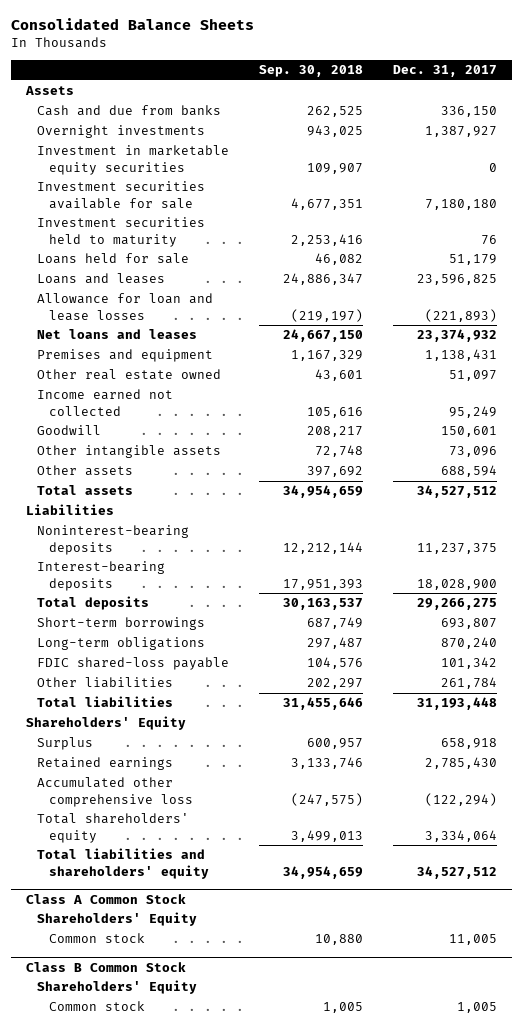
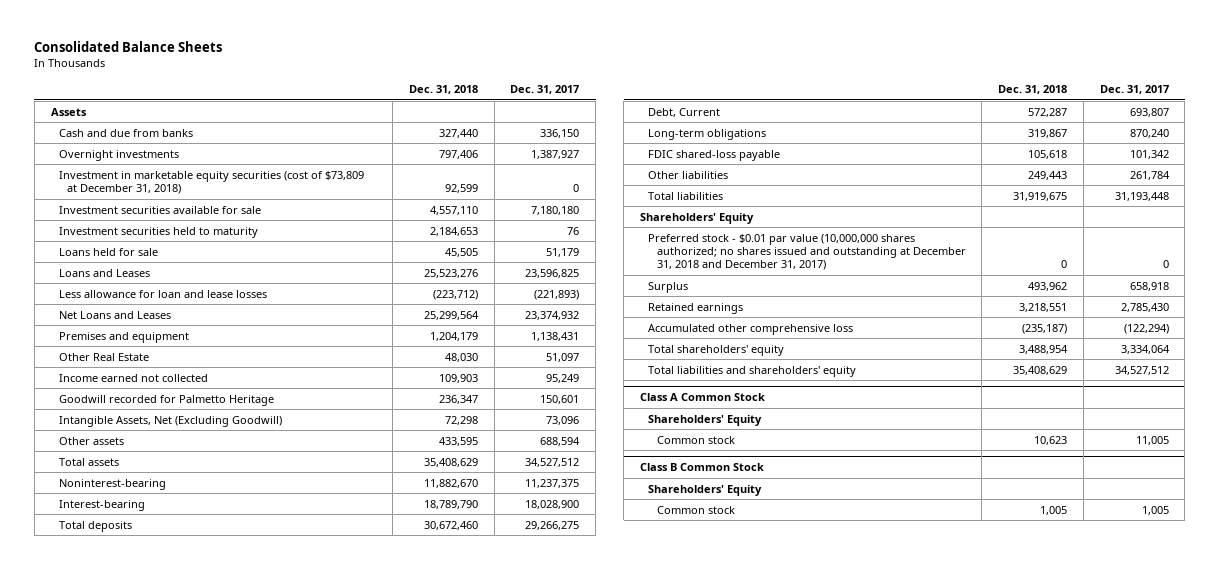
[259,65,364,78] Sep. 30, 2018 -> none
none -> [408,85,478,95] Dec. 31, 2018
[37,145,230,175] Investment in marketable equity securities -> [59,170,365,194] Investment in marketable equity securities (cost of $73,809 at December 31, 2018)
[37,273,166,285] Loans and leases -> [59,268,151,277] Loans and Leases
[37,293,214,321] Allowance for loan and lease losses -> [59,289,268,298] Less allowance for loan and lease losses
[37,329,198,340] Net loans and leases -> [59,310,172,319] Net Loans and Leases
[37,369,222,381] Other real estate owned -> [59,352,150,361] Other Real Estate
[37,425,102,436] Goodwill -> [59,394,275,406] Goodwill recorded for Palmetto Heritage
[37,445,222,459] Other intangible assets -> [59,415,283,427] Intangible Assets, Net (Excluding Goodwill)
[25,504,114,516] Liabilities -> none
[37,525,190,555] Noninterest-bearing deposits -> [59,478,167,490] Noninterest-bearing
[37,561,166,591] Interest-bearing deposits -> [59,499,146,511] Interest-bearing
[37,617,206,631] Short-term borrowings -> [648,107,721,117] Debt, Current
none -> [648,233,966,271] Preferred stock - $0.01 par value (10,000,000 shares authorized; no shares issued and outstanding at December 31, 2018 and December 31, 2017)

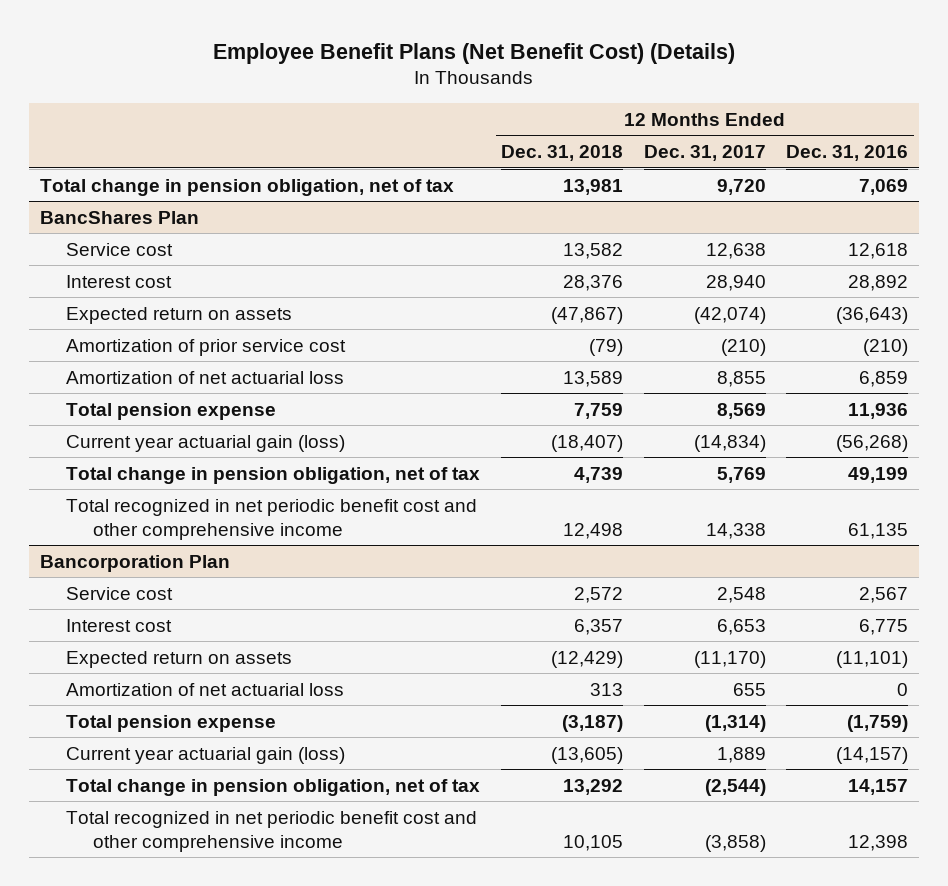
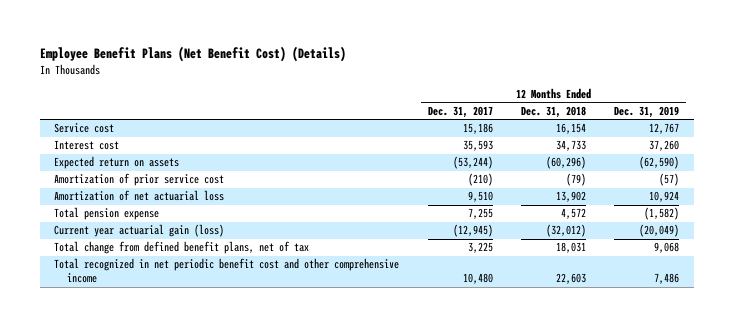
[786,144,909,161] Dec. 31, 2016 -> none
none -> [614,105,680,118] Dec. 31, 2019
[39,178,454,196] Total change in pension obligation, net of tax -> none
[39,210,199,224] BancShares Plan -> none
[562,242,623,259] 13,582 -> [556,123,587,135] 16,154
[705,242,766,259] 12,638 -> [462,123,493,135] 15,186
[562,274,623,291] 28,376 -> [556,140,587,152] 34,733
[705,274,766,291] 28,940 -> [462,140,493,152] 35,593
[550,306,623,324] (47,867) -> [546,156,587,170] (60,296)
[693,306,766,324] (42,074) -> [452,156,493,170] (53,244)
[66,466,481,484] Total change in pension obligation, net of tax -> none
[39,554,230,572] Bancorporation Plan -> none
[66,586,174,600] Service cost -> none
[66,618,173,632] Interest cost -> none
[66,650,293,668] Expected return on assets -> none
[66,682,345,696] Amortization of net actuarial loss -> none
[66,714,277,732] Total pension expense -> none
[66,746,346,764] Current year actuarial gain (loss) -> none
[66,778,481,796] Total change in pension obligation, net of tax -> none
[66,810,478,852] Total recognized in net periodic benefit cost and other comprehensive income -> none
[562,370,623,387] 13,589 -> [556,191,587,203] 13,902
[716,370,766,387] 8,855 -> [467,191,493,203] 9,510
[573,402,623,419] 7,759 -> [561,208,587,220] 4,572
[716,402,766,419] 8,569 -> [467,208,493,220] 7,255
[550,434,623,452] (18,407) -> [546,224,587,238] (32,012)
[693,434,766,452] (14,834) -> [452,224,493,238] (12,945)
none -> [54,241,310,255] Total change from defined benefit plans, net of tax
[562,522,623,539] 12,498 -> [556,273,587,285] 22,603
[705,522,766,539] 14,338 -> [462,273,493,285] 10,480

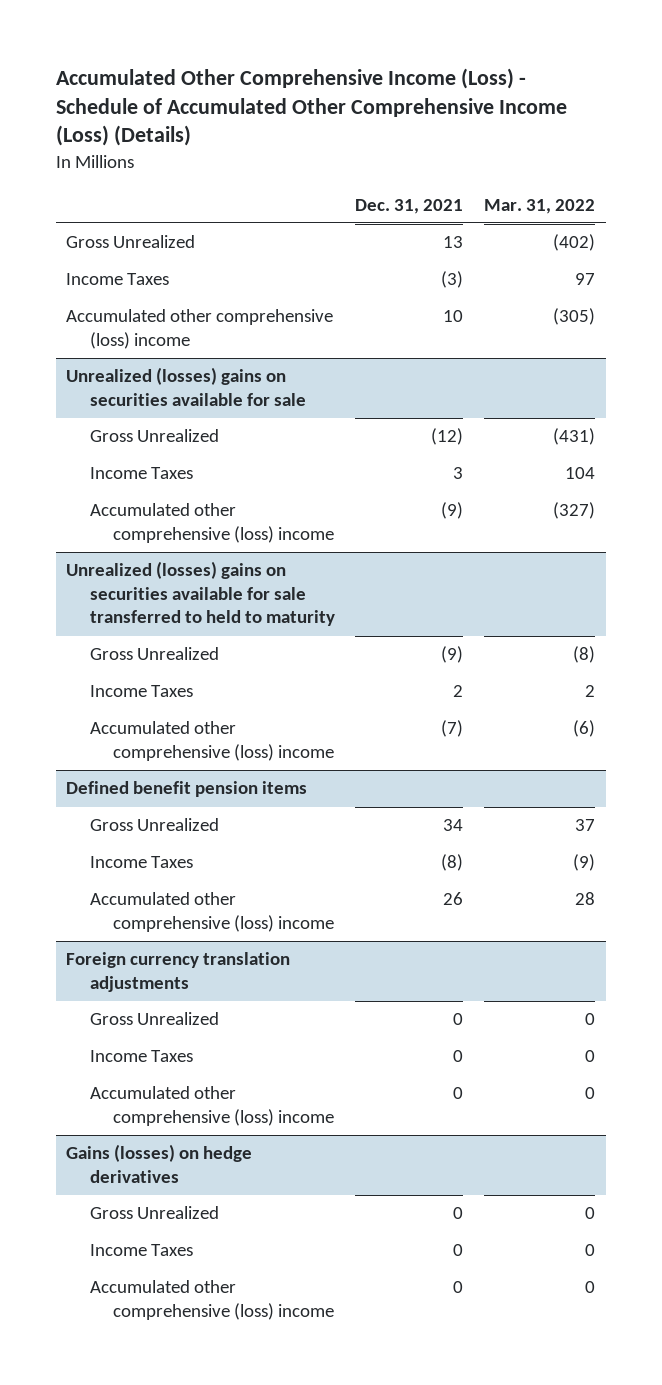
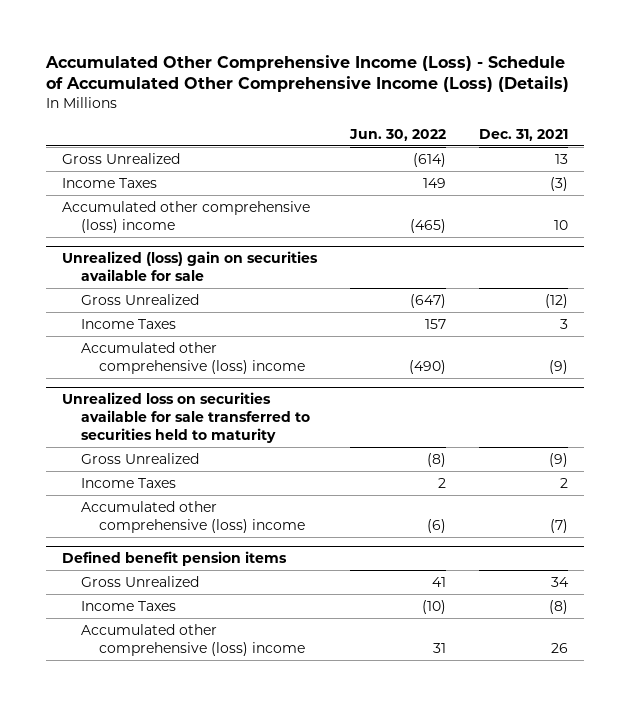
[484,198,596,214] Mar. 31, 2022 -> none
none -> [349,128,447,141] Jun. 30, 2022
[66,367,306,406] Unrealized (losses) gains on securities available for sale -> [62,250,319,281] Unrealized (loss) gain on securities available for sale
[66,561,335,627] Unrealized (losses) gains on securities available for sale transferred to held to maturity -> [62,391,310,443] Unrealized loss on securities available for sale transferred to securities held to maturity
[66,952,291,992] Foreign currency translation adjustments -> none
[89,1012,219,1026] Gross Unrealized -> none
[89,1050,193,1063] Income Taxes -> none
[89,1086,334,1126] Accumulated other comprehensive (loss) income -> none
[66,1144,253,1183] Gains (losses) on hedge derivatives -> none
[89,1206,219,1220] Gross Unrealized -> none
[89,1244,193,1257] Income Taxes -> none
[89,1280,334,1320] Accumulated other comprehensive (loss) income -> none

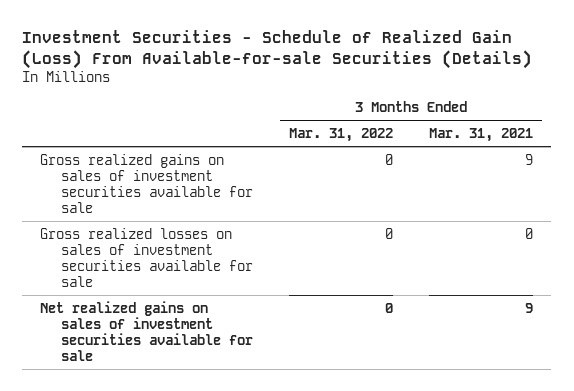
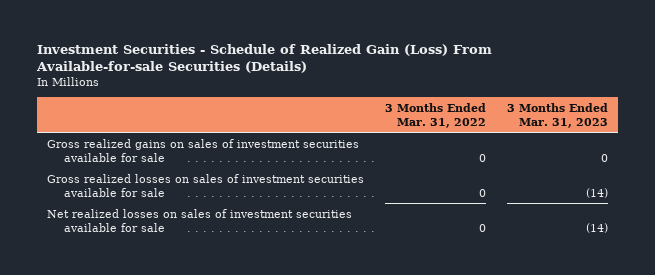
[429,128,534,143] Mar. 31, 2021 -> none
none -> [506,102,608,128] 3 Months Ended Mar. 31, 2023
[40,300,253,362] Net realized gains on sales of investment securities available for sale -> [47,208,353,232] Net realized losses on sales of investment securities available for sale

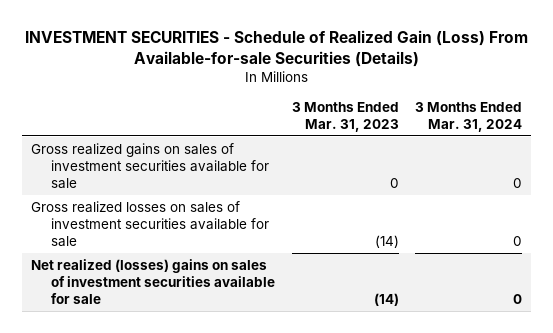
[35,43,492,74] Investment Securities - Schedule of Realized Gain (Loss) From Available-for-sale Securities (Details) -> [24,29,528,67] INVESTMENT SECURITIES - Schedule of Realized Gain (Loss) From Available-for-sale Securities (Details)
[384,102,486,128] 3 Months Ended Mar. 31, 2022 -> none
none -> [415,101,523,132] 3 Months Ended Mar. 31, 2024
[47,208,353,232] Net realized losses on sales of investment securities available for sale -> [30,258,275,304] Net realized (losses) gains on sales of investment securities available for sale

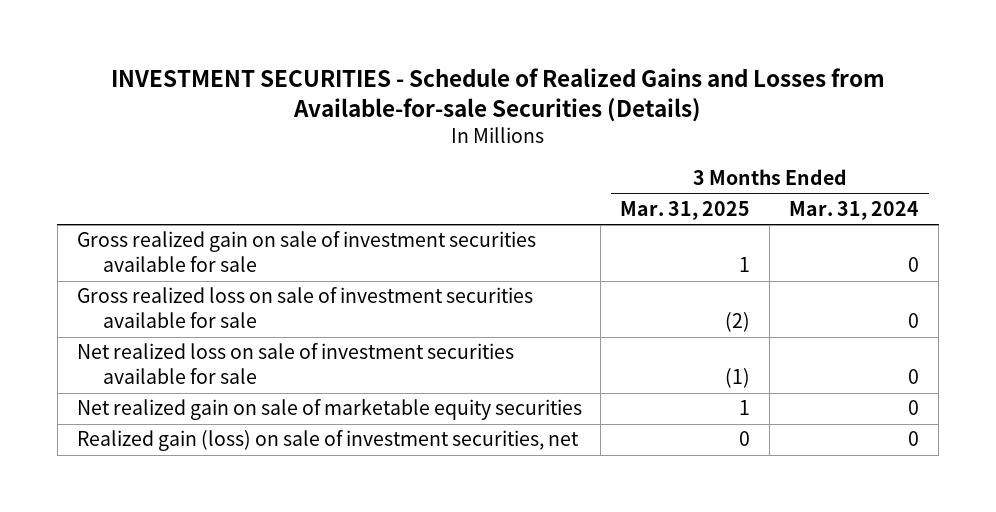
[24,29,528,67] INVESTMENT SECURITIES - Schedule of Realized Gain (Loss) From Available-for-sale Securities (Details) -> [110,68,885,123] INVESTMENT SECURITIES - Schedule of Realized Gains and Losses from Available-for-sale Securities (Details)
[291,101,399,132] 3 Months Ended Mar. 31, 2023 -> none
none -> [620,201,751,221] Mar. 31, 2025
[30,142,269,189] Gross realized gains on sales of investment securities available for sale -> [76,231,536,273] Gross realized gain on sale of investment securities available for sale
[30,200,269,247] Gross realized losses on sales of investment securities available for sale -> [76,287,533,329] Gross realized loss on sale of investment securities available for sale
[30,258,275,304] Net realized (losses) gains on sales of investment securities available for sale -> [76,343,514,385] Net realized loss on sale of investment securities available for sale
none -> [76,399,582,421] Net realized gain on sale of marketable equity securities
none -> [76,430,579,452] Realized gain (loss) on sale of investment securities, net

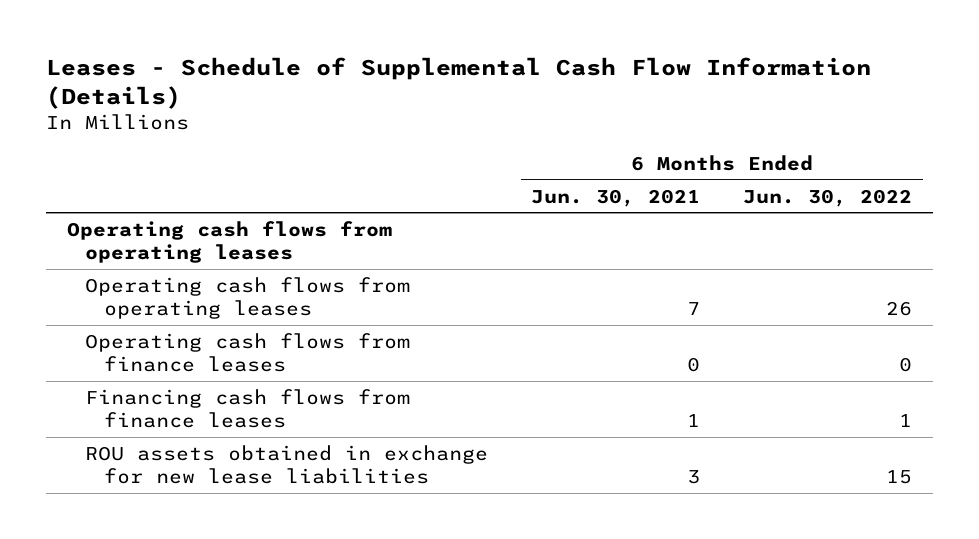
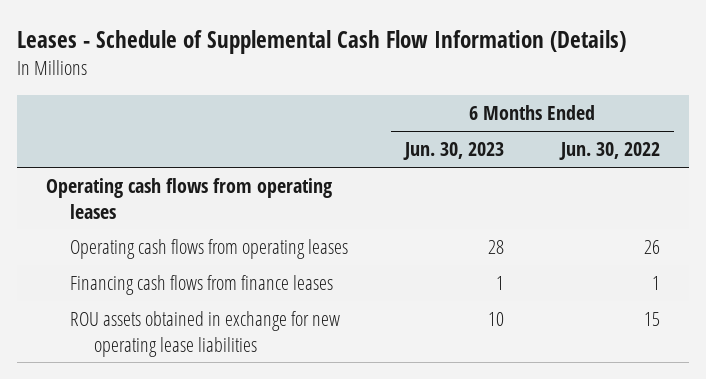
[531,188,701,207] Jun. 30, 2021 -> none
none -> [402,142,504,161] Jun. 30, 2023
[85,332,411,373] Operating cash flows from finance leases -> none
[85,444,489,485] ROU assets obtained in exchange for new lease liabilities -> [69,311,340,357] ROU assets obtained in exchange for new operating lease liabilities

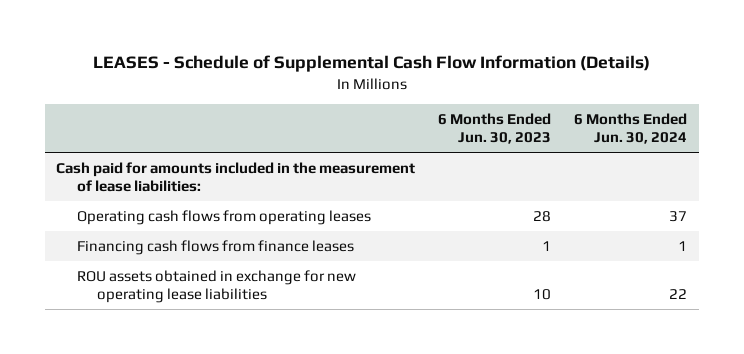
[17,30,627,55] Leases - Schedule of Supplemental Cash Flow Information (Details) -> [92,55,650,73] LEASES - Schedule of Supplemental Cash Flow Information (Details)
[559,142,661,161] Jun. 30, 2022 -> none
none -> [574,112,688,145] 6 Months Ended Jun. 30, 2024
[45,178,332,219] Operating cash flows from operating leases -> [56,161,416,193] Cash paid for amounts included in the measurement of lease liabilities:

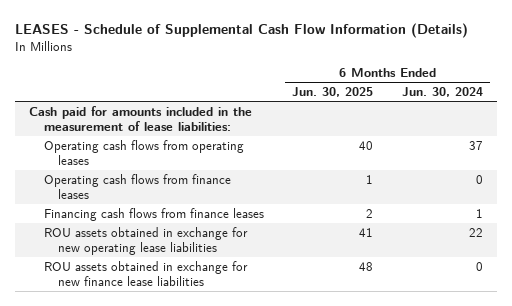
[438,112,552,145] 6 Months Ended Jun. 30, 2023 -> none
none -> [292,87,374,98] Jun. 30, 2025
none -> [43,173,231,200] Operating cash flows from finance leases
none -> [43,260,248,287] ROU assets obtained in exchange for new finance lease liabilities

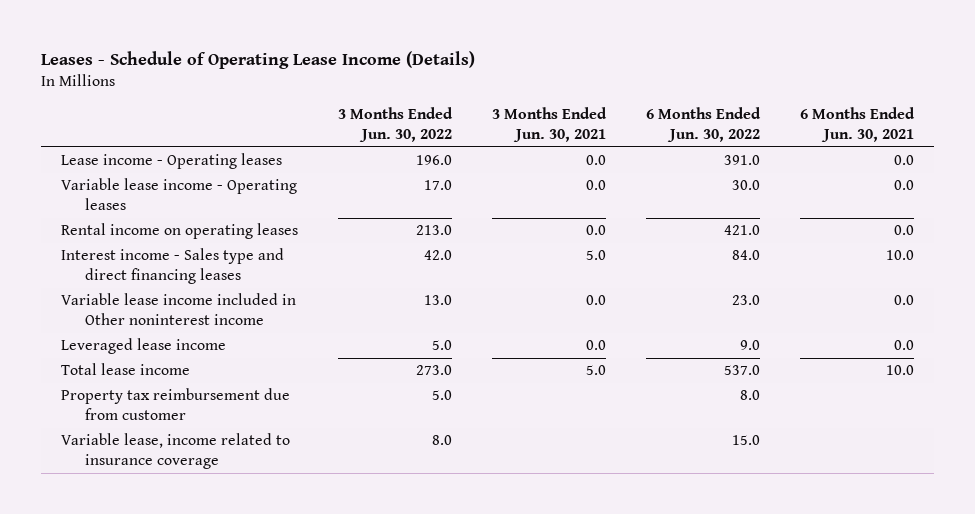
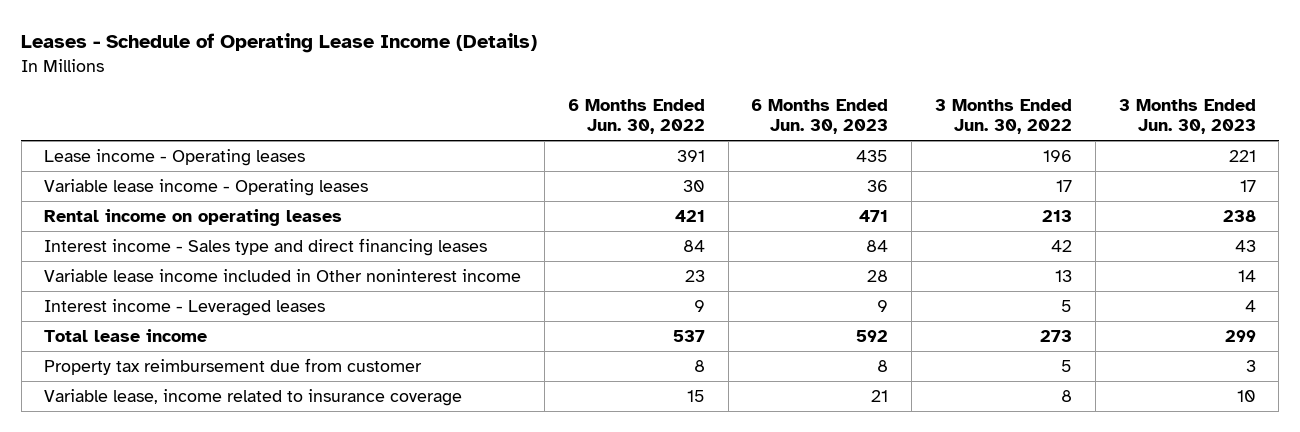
[491,107,607,142] 3 Months Ended Jun. 30, 2021 -> none
[800,107,916,142] 6 Months Ended Jun. 30, 2021 -> none
none -> [751,98,889,135] 6 Months Ended Jun. 30, 2023
none -> [1118,98,1256,135] 3 Months Ended Jun. 30, 2023
[415,155,452,166] 196.0 -> [1042,150,1072,163] 196
[723,155,760,166] 391.0 -> [676,150,705,163] 391
[423,180,452,191] 17.0 -> [1055,180,1072,193] 17
[731,180,760,191] 30.0 -> [682,180,705,193] 30
[415,225,452,236] 213.0 -> [1041,210,1072,223] 213
[723,225,760,236] 421.0 -> [674,210,705,223] 421
[423,250,452,261] 42.0 -> [1050,240,1072,253] 42
[731,250,760,261] 84.0 -> [682,240,705,253] 84
[423,295,452,306] 13.0 -> [1054,270,1072,283] 13
[731,295,760,306] 23.0 -> [684,270,705,283] 23
[60,338,226,355] Leveraged lease income -> [44,299,326,317] Interest income - Leveraged leases
[431,340,452,351] 5.0 -> [1060,300,1072,313] 5
[739,340,760,351] 9.0 -> [693,300,705,313] 9
[415,365,452,376] 273.0 -> [1039,330,1072,343] 273
[723,365,760,376] 537.0 -> [672,330,705,343] 537
[431,390,452,401] 5.0 -> [1060,360,1072,373] 5
[739,390,760,401] 8.0 -> [693,360,705,373] 8
[431,435,452,446] 8.0 -> [1060,390,1072,403] 8
[731,435,760,446] 15.0 -> [686,390,705,403] 15

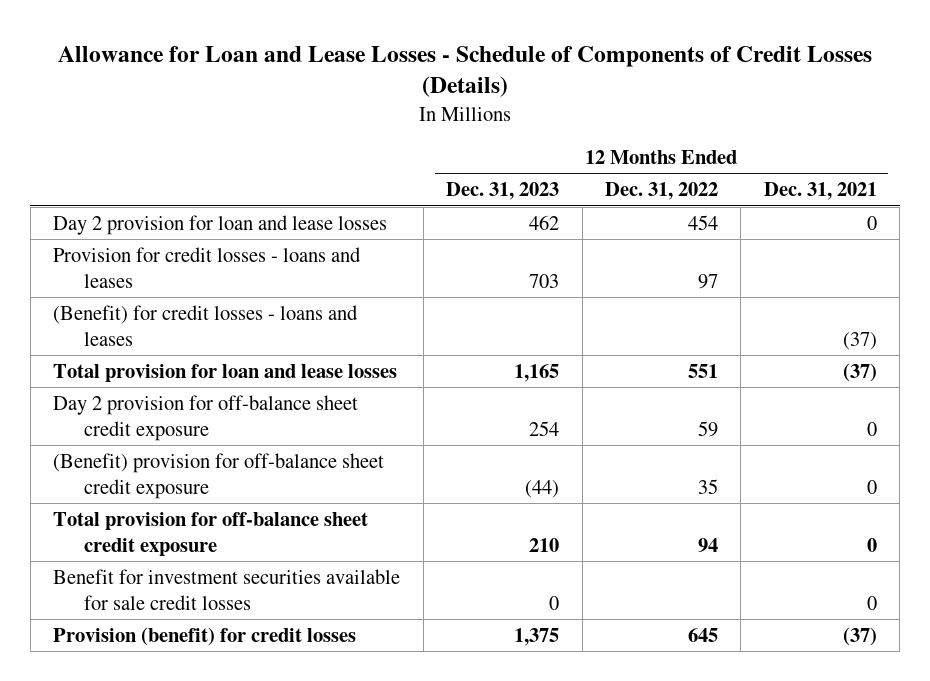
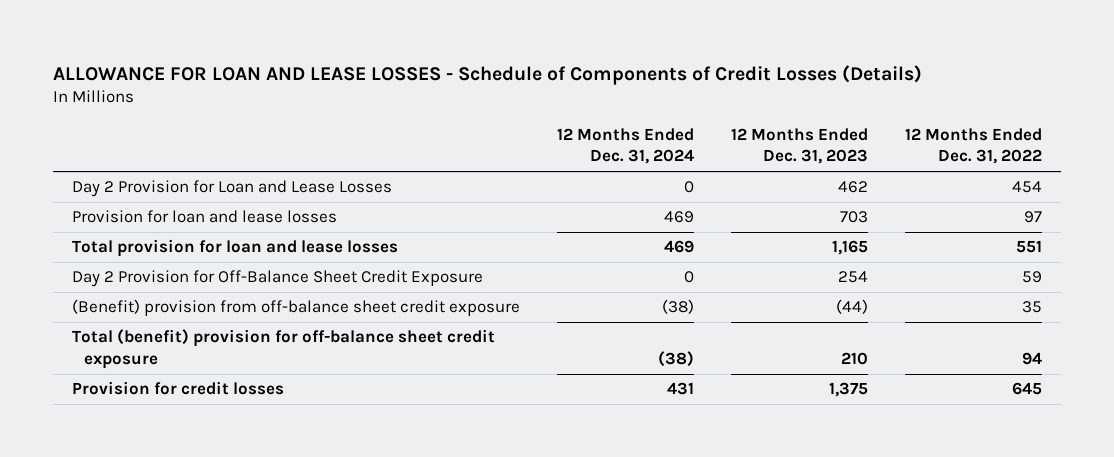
[58,45,873,98] Allowance for Loan and Lease Losses - Schedule of Components of Credit Losses (Details) -> [53,64,923,85] ALLOWANCE FOR LOAN AND LEASE LOSSES - Schedule of Components of Credit Losses (Details)
[763,182,877,201] Dec. 31, 2021 -> none
none -> [557,127,695,165] 12 Months Ended Dec. 31, 2024
[53,304,359,346] (Benefit) for credit losses - loans and leases -> none
[53,214,388,235] Day 2 provision for loan and lease losses -> [71,180,392,198] Day 2 Provision for Loan and Lease Losses
[53,246,362,288] Provision for credit losses - loans and leases -> [71,210,337,224] Provision for loan and lease losses
[53,568,401,610] Benefit for investment securities available for sale credit losses -> none
[53,394,359,441] Day 2 provision for off-balance sheet credit exposure -> [71,270,483,288] Day 2 Provision for Off-Balance Sheet Credit Exposure
[53,452,385,499] (Benefit) provision for off-balance sheet credit exposure -> [71,299,520,317] (Benefit) provision from off-balance sheet credit exposure
[53,511,369,556] Total provision for off-balance sheet credit exposure -> [71,329,495,370] Total (benefit) provision for off-balance sheet credit exposure
[53,626,357,646] Provision (benefit) for credit losses -> [71,381,284,396] Provision for credit losses

